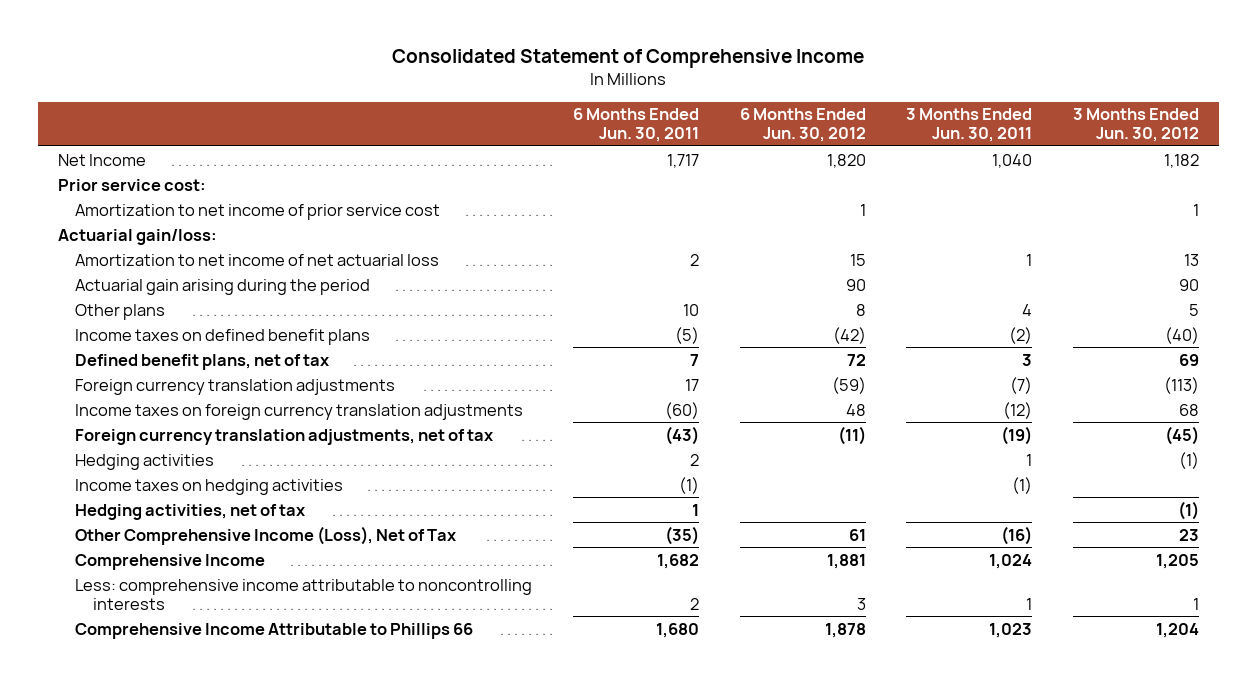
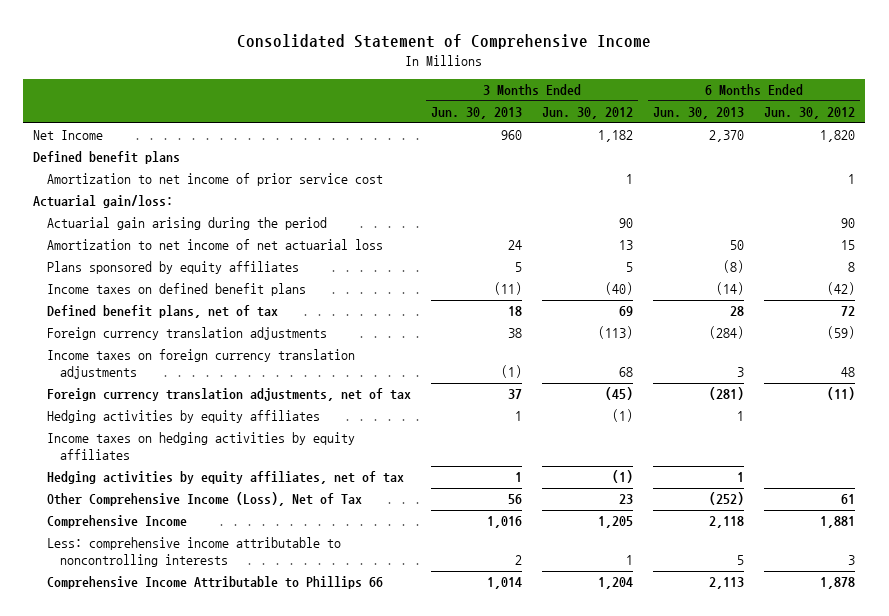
[572,108,699,143] 6 Months Ended Jun. 30, 2011 -> none
[906,108,1033,143] 3 Months Ended Jun. 30, 2011 -> none
none -> [430,107,522,120] Jun. 30, 2013
none -> [652,107,744,120] Jun. 30, 2013
[57,178,206,191] Prior service cost: -> none
none -> [33,151,181,165] Defined benefit plans
[75,253,440,266] Amortization to net income of net actuarial loss -> [46,239,383,251] Amortization to net income of net actuarial loss
[75,303,166,320] Other plans -> [46,261,299,275] Plans sponsored by equity affiliates
[75,453,215,470] Hedging activities -> [46,410,320,424] Hedging activities by equity affiliates
[75,478,344,495] Income taxes on hedging activities -> [46,432,355,461] Income taxes on hedging activities by equity affiliates
[75,503,306,520] Hedging activities, net of tax -> [46,471,404,485] Hedging activities by equity affiliates, net of tax

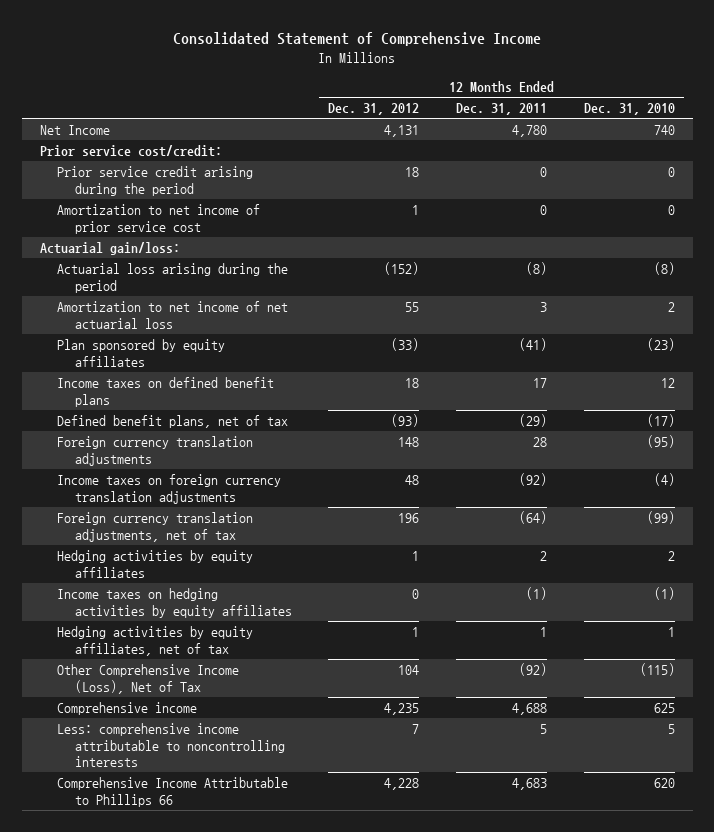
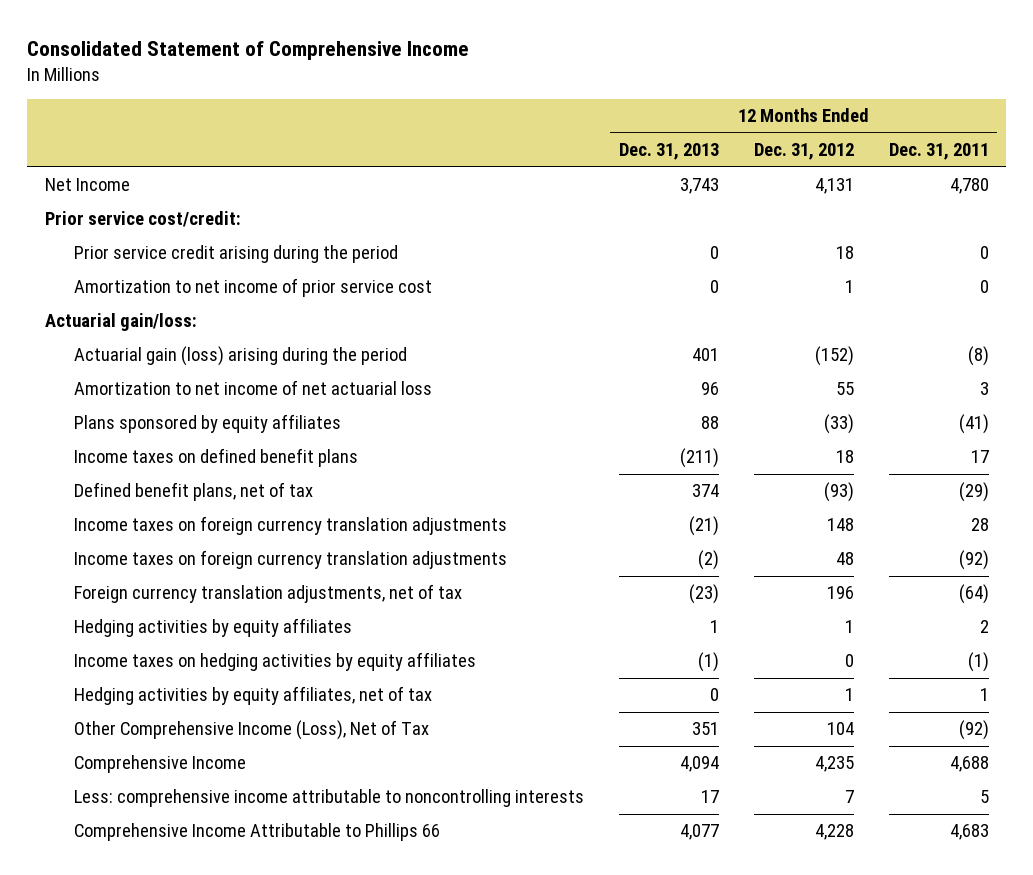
[583,103,675,116] Dec. 31, 2010 -> none
none -> [618,143,719,161] Dec. 31, 2013
[57,262,289,293] Actuarial loss arising during the period -> [73,346,407,367] Actuarial gain (loss) arising during the period
[57,338,226,367] Plan sponsored by equity affiliates -> [73,414,341,434] Plans sponsored by equity affiliates
[57,435,254,466] Foreign currency translation adjustments -> [73,516,507,536] Income taxes on foreign currency translation adjustments
[57,701,198,715] Comprehensive income -> [73,755,246,774] Comprehensive Income

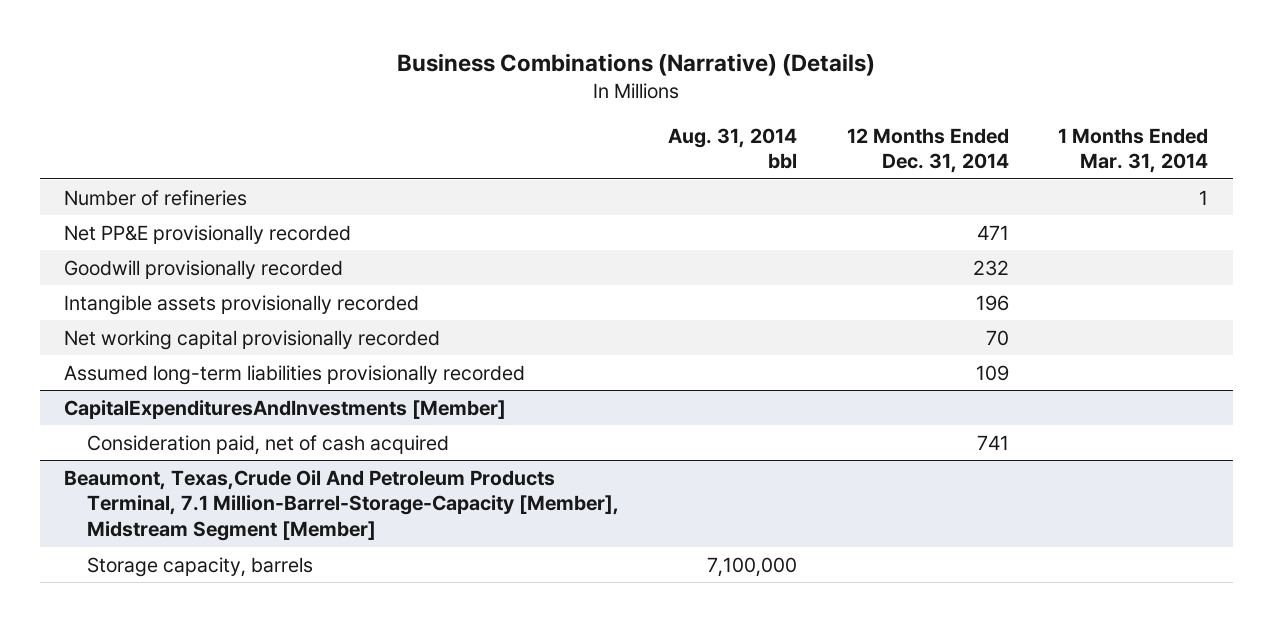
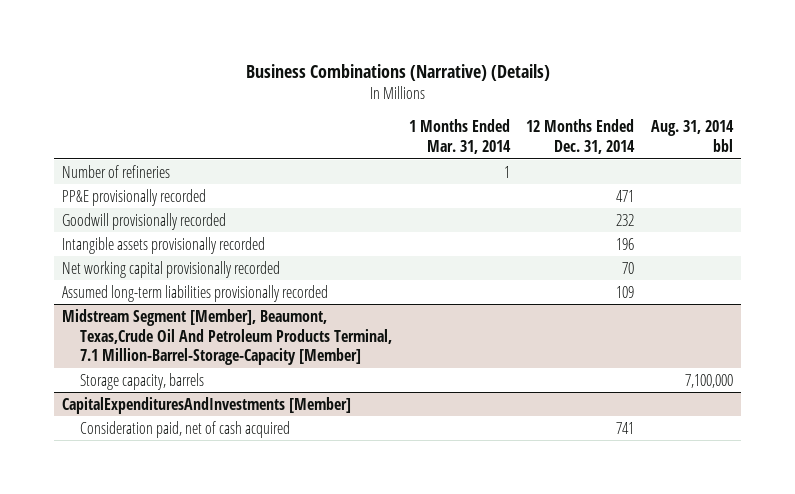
[64,224,352,244] Net PP&E provisionally recorded -> [62,188,207,206] PP&E provisionally recorded
none -> [62,308,393,366] Midstream Segment [Member], Beaumont, Texas,Crude Oil And Petroleum Products Terminal, 7.1 Million-Barrel-Storage-Capacity [Member]
none -> [80,372,205,390] Storage capacity, barrels
[64,469,619,541] Beaumont, Texas,Crude Oil And Petroleum Products Terminal, 7.1 Million-Barrel-Storage-Capacity [Member], Midstream Segment [Member] -> none
[86,556,313,577] Storage capacity, barrels -> none

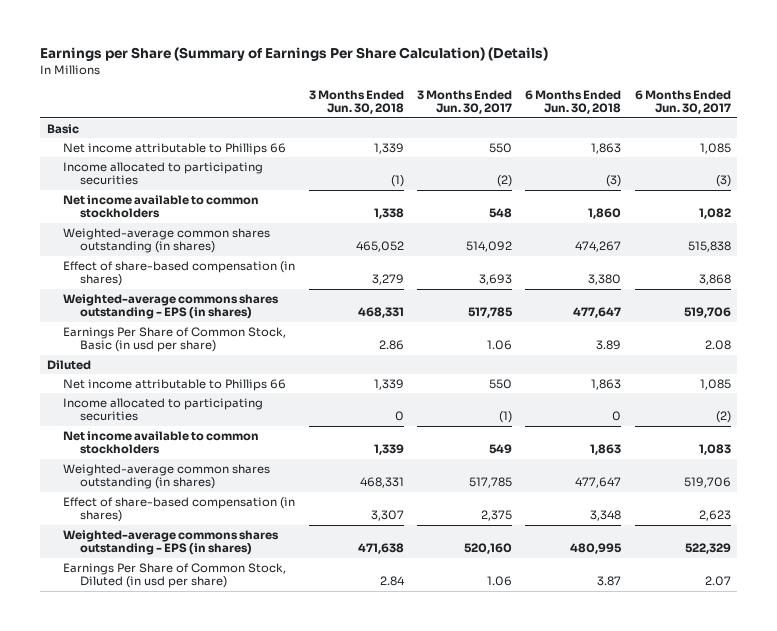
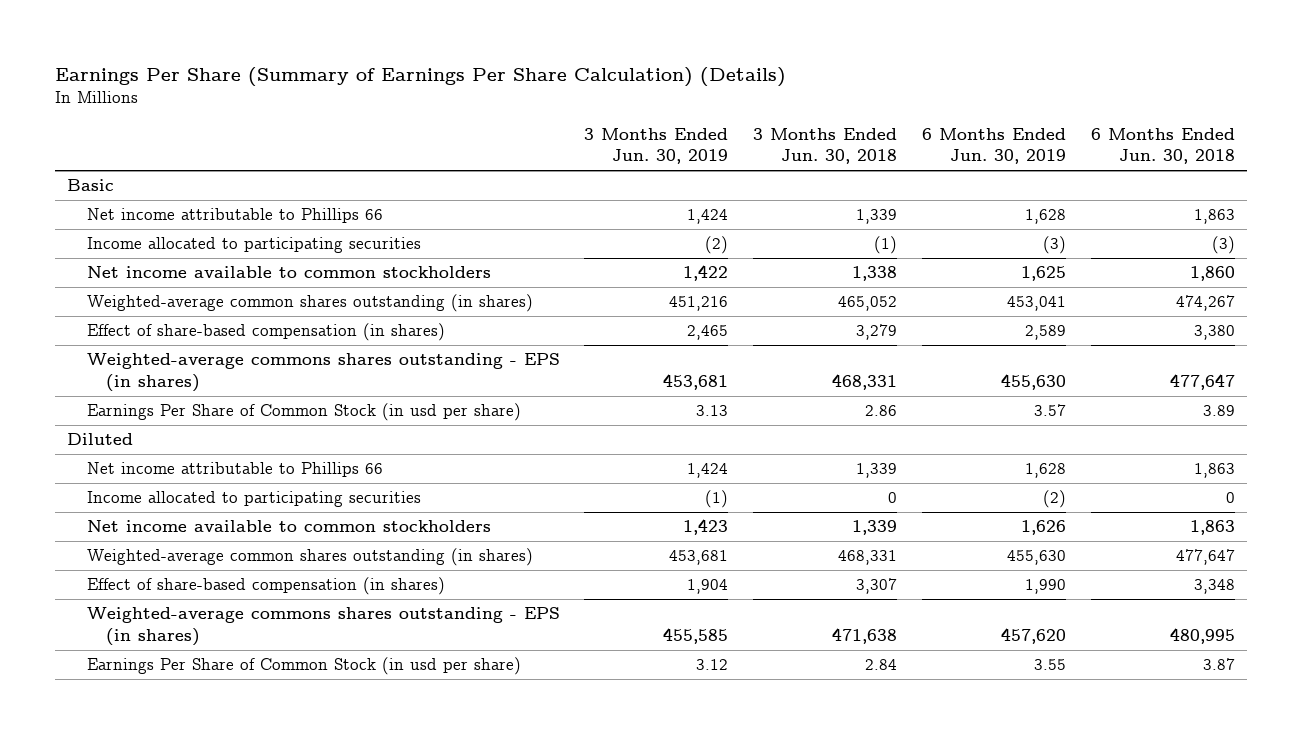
[39,46,548,61] Earnings per Share (Summary of Earnings Per Share Calculation) (Details) -> [55,66,787,87] Earnings Per Share (Summary of Earnings Per Share Calculation) (Details)
[416,89,512,115] 3 Months Ended Jun. 30, 2017 -> none
[634,89,731,115] 6 Months Ended Jun. 30, 2017 -> none
none -> [584,128,729,165] 3 Months Ended Jun. 30, 2019
none -> [922,128,1067,165] 6 Months Ended Jun. 30, 2019
[63,326,287,353] Earnings Per Share of Common Stock, Basic (in usd per share) -> [86,403,521,422] Earnings Per Share of Common Stock (in usd per share)
[63,562,287,589] Earnings Per Share of Common Stock, Diluted (in usd per share) -> [86,657,521,676] Earnings Per Share of Common Stock (in usd per share)

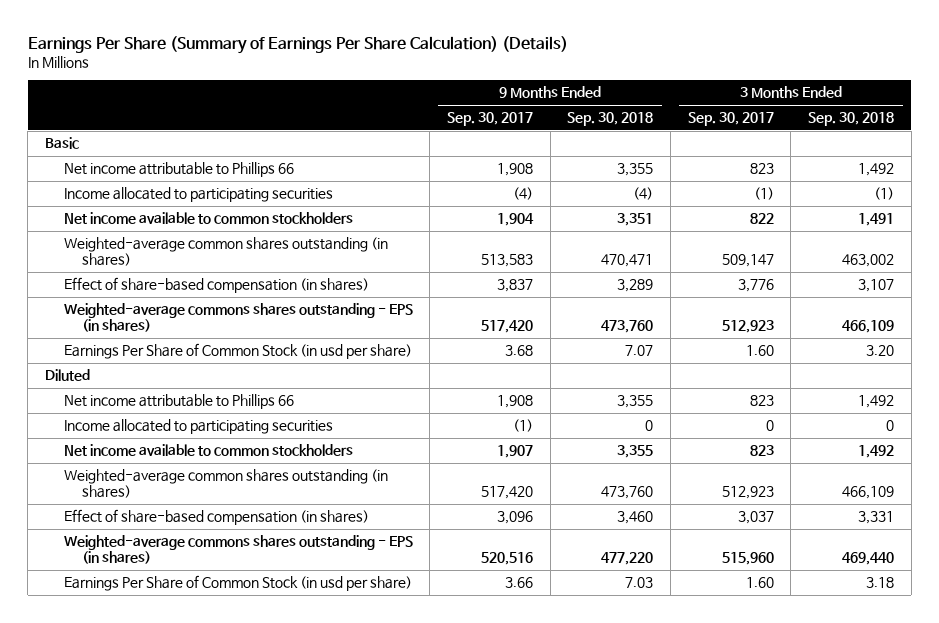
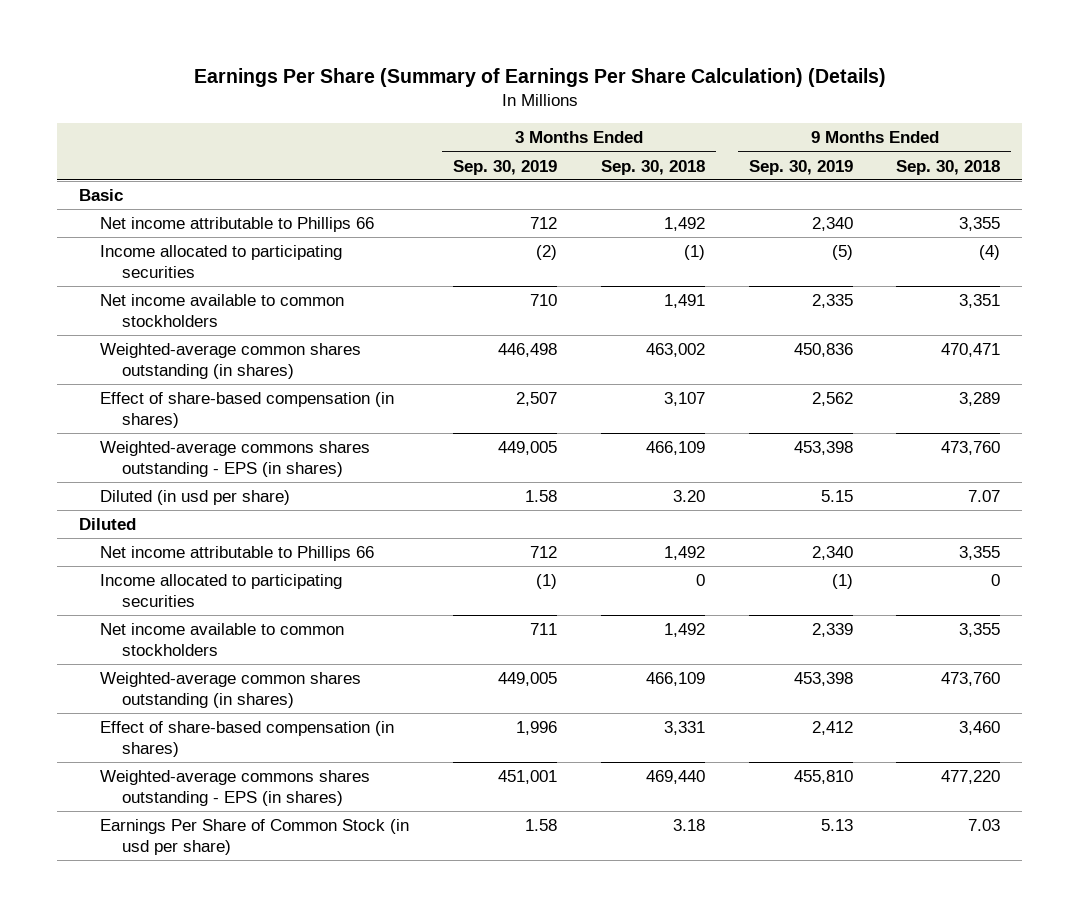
[446,112,533,127] Sep. 30, 2017 -> none
[687,112,774,127] Sep. 30, 2017 -> none
none -> [453,159,558,175] Sep. 30, 2019
none -> [748,159,853,175] Sep. 30, 2019
[63,343,412,360] Earnings Per Share of Common Stock (in usd per share) -> [100,490,291,506] Diluted (in usd per share)

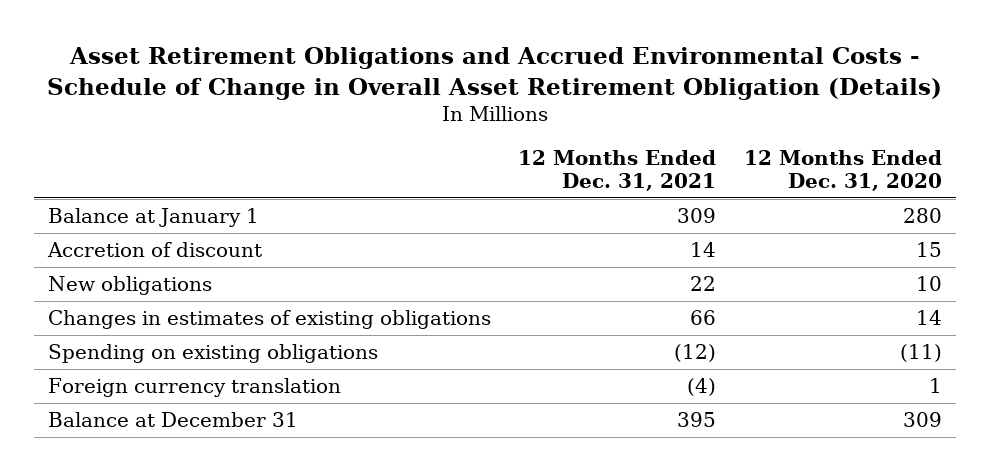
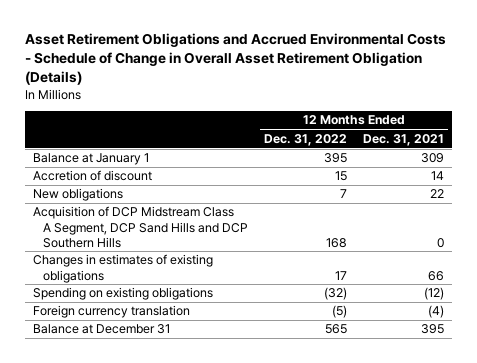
[743,149,942,191] 12 Months Ended Dec. 31, 2020 -> none
none -> [263,133,347,146] Dec. 31, 2022
none -> [32,206,248,248] Acquisition of DCP Midstream Class A Segment, DCP Sand Hills and DCP Southern Hills

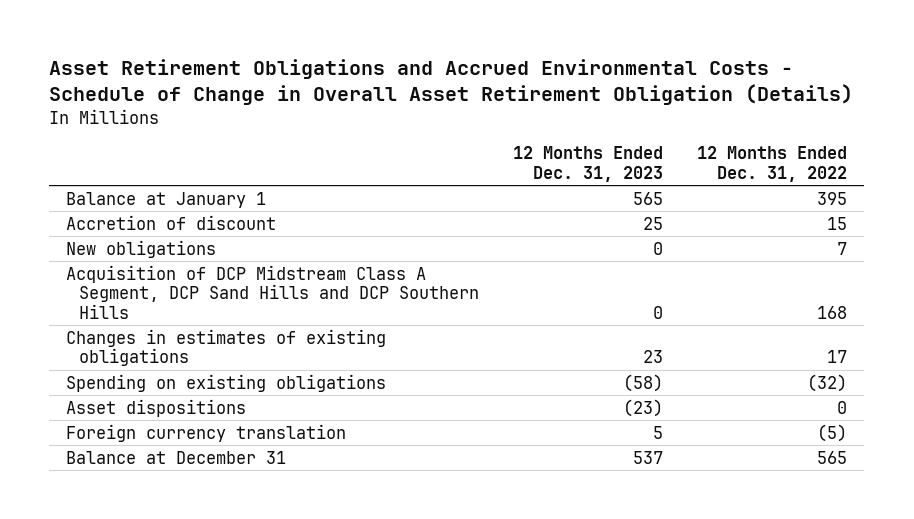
[363,133,445,146] Dec. 31, 2021 -> none
none -> [513,146,664,182] 12 Months Ended Dec. 31, 2023
none -> [66,398,247,417] Asset dispositions

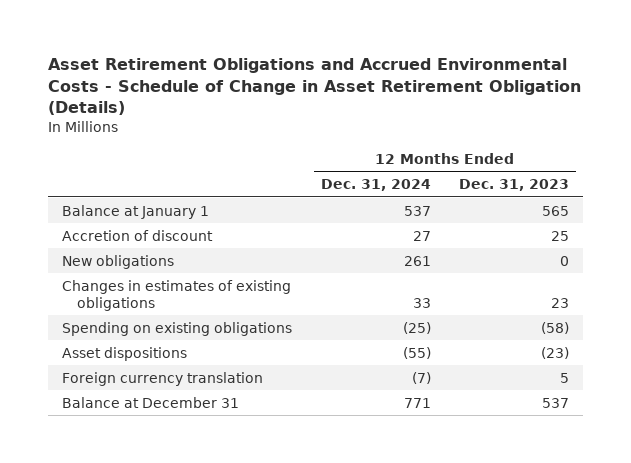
[49,59,854,106] Asset Retirement Obligations and Accrued Environmental Costs - Schedule of Change in Overall Asset Retirement Obligation (Details) -> [47,57,581,116] Asset Retirement Obligations and Accrued Environmental Costs - Schedule of Change in Asset Retirement Obligation (Details)
[697,146,848,182] 12 Months Ended Dec. 31, 2022 -> none
none -> [320,179,431,192] Dec. 31, 2024
[66,264,480,319] Acquisition of DCP Midstream Class A Segment, DCP Sand Hills and DCP Southern Hills -> none

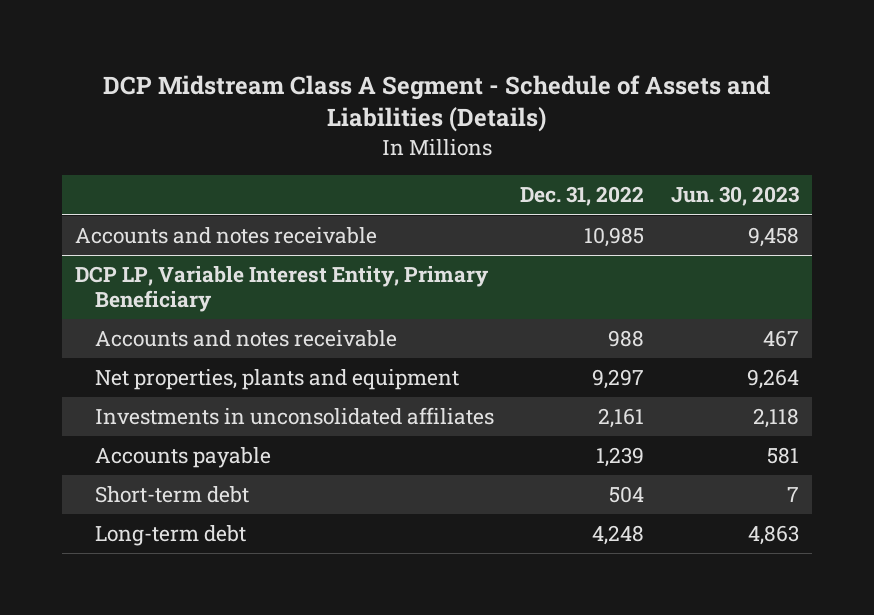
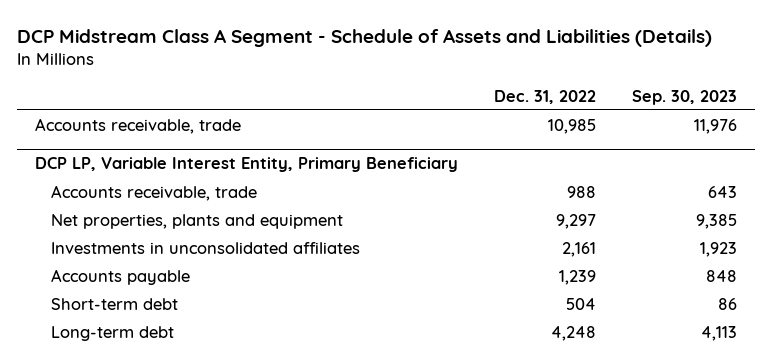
[670,186,799,207] Jun. 30, 2023 -> none
none -> [632,89,738,105] Sep. 30, 2023
[74,227,377,245] Accounts and notes receivable -> [34,117,241,134] Accounts receivable, trade
[95,330,398,348] Accounts and notes receivable -> [50,184,257,201] Accounts receivable, trade

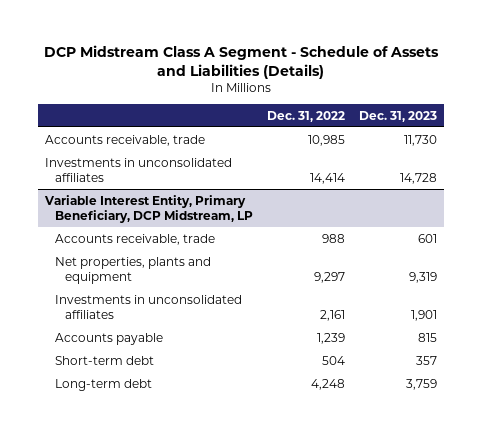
[632,89,738,105] Sep. 30, 2023 -> none
none -> [359,110,438,122] Dec. 31, 2023
none -> [45,157,233,182] Investments in unconsolidated affiliates
[34,157,458,173] DCP LP, Variable Interest Entity, Primary Beneficiary -> [44,194,254,223] Variable Interest Entity, Primary Beneficiary, DCP Midstream, LP

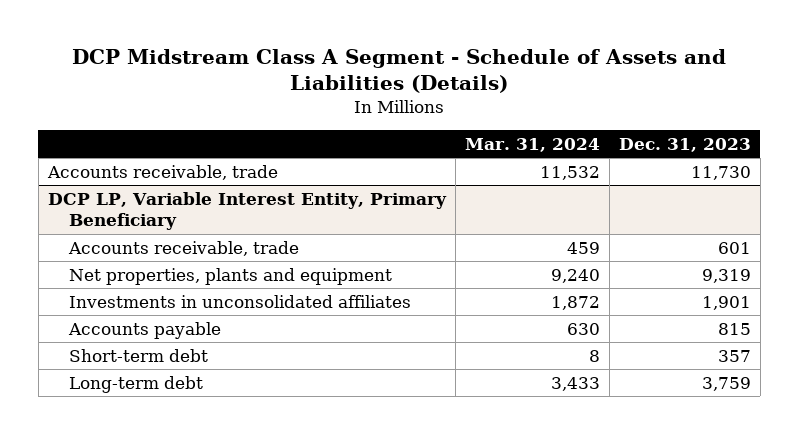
[267,110,346,122] Dec. 31, 2022 -> none
none -> [464,137,600,152] Mar. 31, 2024
[45,157,233,182] Investments in unconsolidated affiliates -> none
[44,194,254,223] Variable Interest Entity, Primary Beneficiary, DCP Midstream, LP -> [47,191,447,231] DCP LP, Variable Interest Entity, Primary Beneficiary

